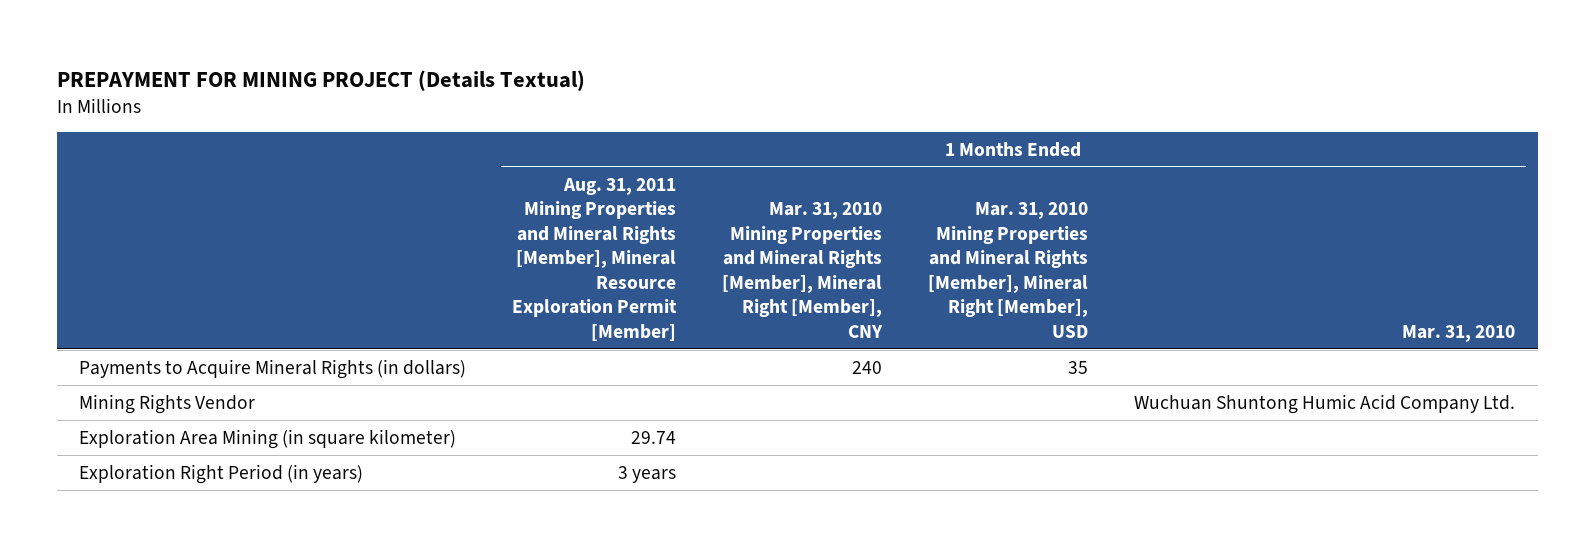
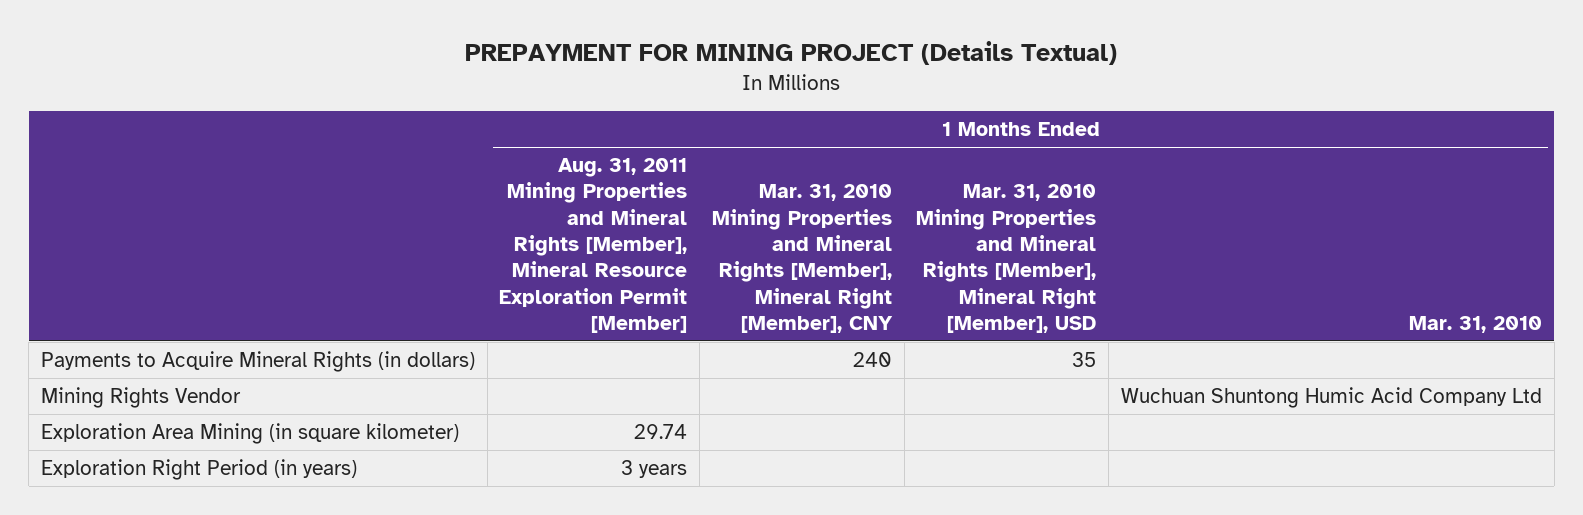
[1133,393,1515,414] Wuchuan Shuntong Humic Acid Company Ltd. -> [1120,387,1542,409] Wuchuan Shuntong Humic Acid Company Ltd

